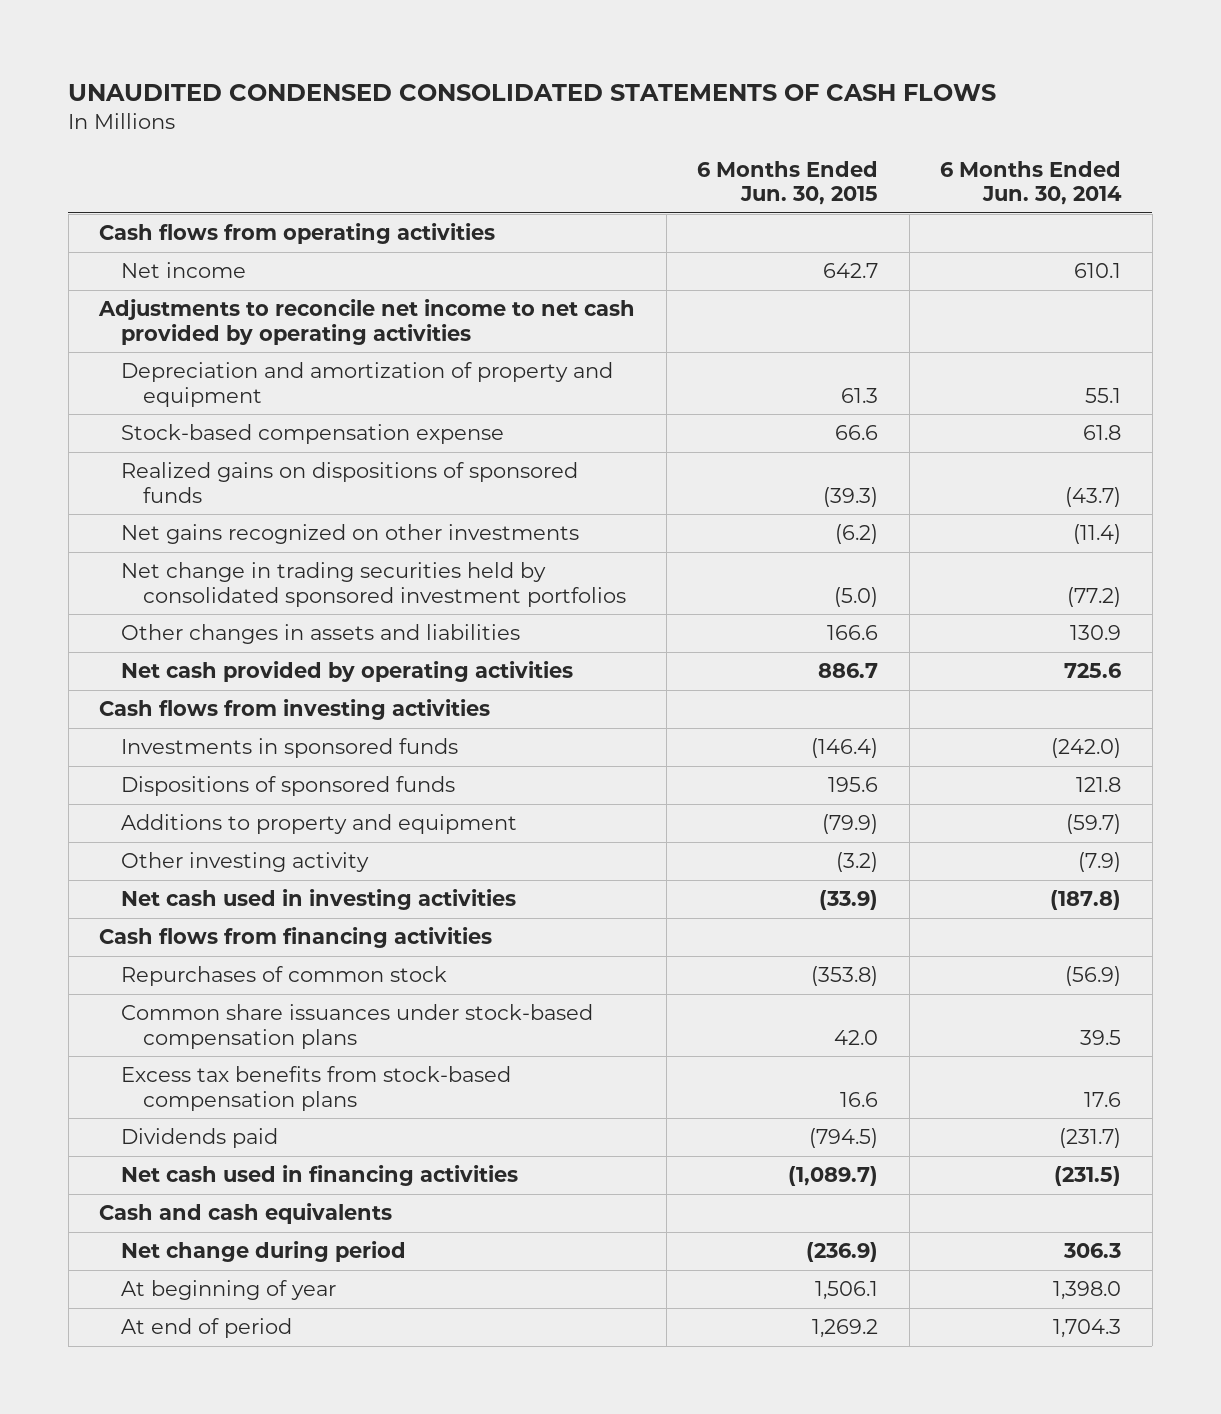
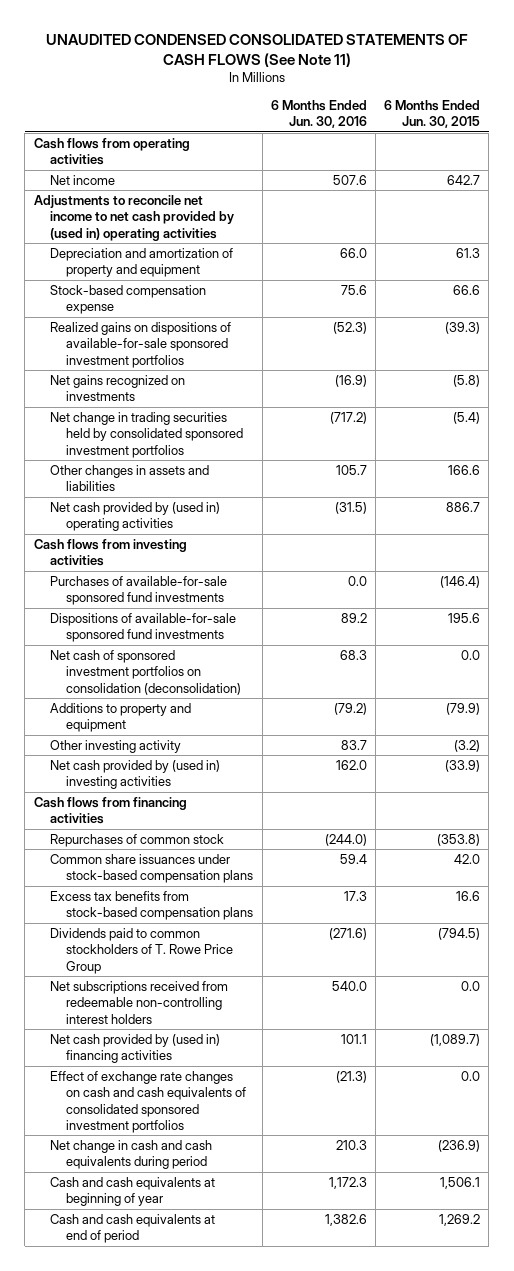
[68,84,997,102] UNAUDITED CONDENSED CONSOLIDATED STATEMENTS OF CASH FLOWS -> [45,33,468,67] UNAUDITED CONDENSED CONSOLIDATED STATEMENTS OF CASH FLOWS (See Note 11)
[940,160,1123,206] 6 Months Ended Jun. 30, 2014 -> none
none -> [270,100,367,129] 6 Months Ended Jun. 30, 2016
[98,299,636,345] Adjustments to reconcile net income to net cash provided by operating activities -> [33,194,234,241] Adjustments to reconcile net income to net cash provided by (used in) operating activities
[121,462,579,503] Realized gains on dispositions of sponsored funds -> [49,321,231,368] Realized gains on dispositions of available-for-sale sponsored investment portfolios
[121,524,580,545] Net gains recognized on other investments -> [49,374,185,402] Net gains recognized on investments
[835,524,879,545] (6.2) -> [453,374,481,387] (5.8)
[834,586,879,607] (5.0) -> [453,411,481,424] (5.4)
[121,661,574,683] Net cash provided by operating activities -> [49,501,220,532] Net cash provided by (used in) operating activities
[121,738,459,759] Investments in sponsored funds -> [49,575,227,606] Purchases of available-for-sale sponsored fund investments
[121,776,456,797] Dispositions of sponsored funds -> [49,612,236,643] Dispositions of available-for-sale sponsored fund investments
none -> [49,649,242,695] Net cash of sponsored investment portfolios on consolidation (deconsolidation)
[121,889,517,911] Net cash used in investing activities -> [49,759,220,790] Net cash provided by (used in) investing activities
[99,1203,393,1225] Cash and cash equivalents -> none
[121,1128,279,1149] Dividends paid -> [49,927,234,974] Dividends paid to common stockholders of T. Rowe Price Group
none -> [49,980,228,1024] Net subscriptions received from redeemable non-controlling interest holders
[121,1165,519,1187] Net cash used in financing activities -> [49,1033,220,1064] Net cash provided by (used in) financing activities
none -> [49,1070,247,1134] Effect of exchange rate changes on cash and cash equivalents of consolidated sponsored investment portfolios
[121,1241,407,1263] Net change during period -> [49,1139,212,1170] Net change in cash and cash equivalents during period
[121,1280,337,1301] At beginning of year -> [49,1176,215,1207] Cash and cash equivalents at beginning of year
[121,1318,293,1339] At end of period -> [49,1213,215,1244] Cash and cash equivalents at end of period

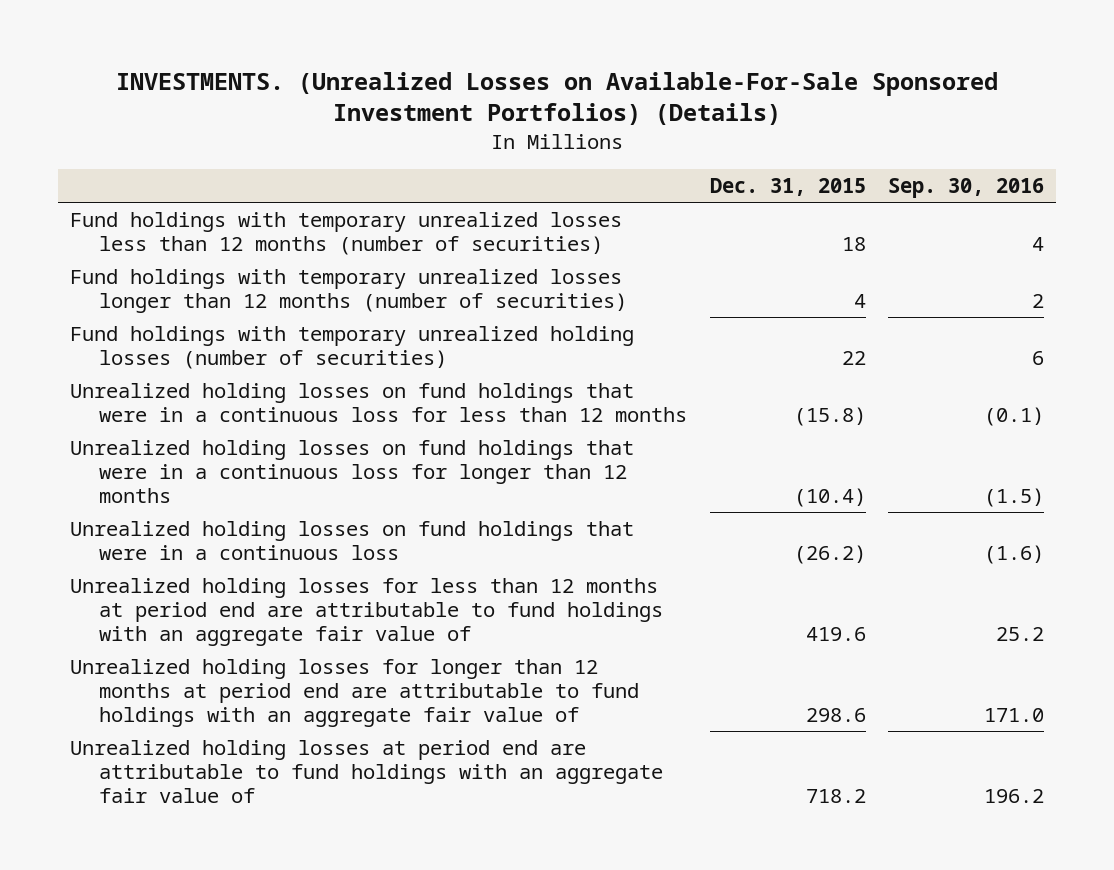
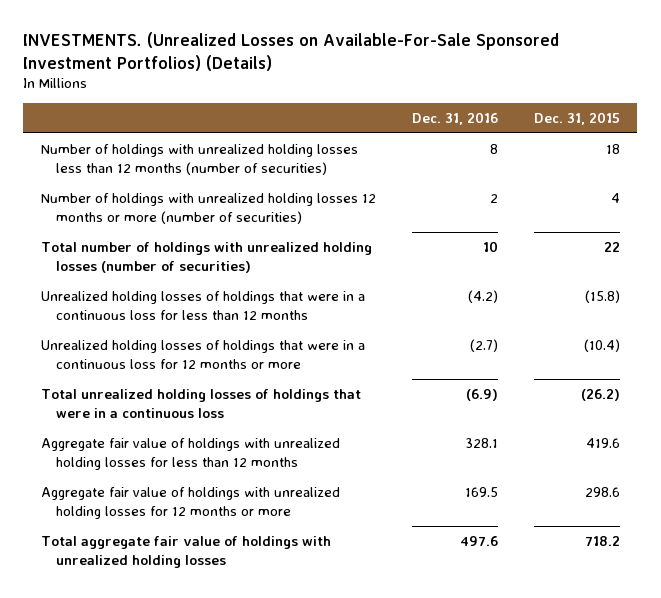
[888,177,1045,198] Sep. 30, 2016 -> none
none -> [411,111,498,125] Dec. 31, 2016
[69,211,622,255] Fund holdings with temporary unrealized losses less than 12 months (number of securities) -> [41,143,359,175] Number of holdings with unrealized holding losses less than 12 months (number of securities)
[69,268,627,313] Fund holdings with temporary unrealized losses longer than 12 months (number of securities) -> [41,192,377,224] Number of holdings with unrealized holding losses 12 months or more (number of securities)
[69,325,634,369] Fund holdings with temporary unrealized holding losses (number of securities) -> [41,241,373,273] Total number of holdings with unrealized holding losses (number of securities)
[69,382,687,422] Unrealized holding losses on fund holdings that were in a continuous loss for less than 12 months -> [41,290,366,320] Unrealized holding losses of holdings that were in a continuous loss for less than 12 months
[69,439,634,503] Unrealized holding losses on fund holdings that were in a continuous loss for longer than 12 months -> [41,339,366,369] Unrealized holding losses of holdings that were in a continuous loss for 12 months or more
[69,520,634,560] Unrealized holding losses on fund holdings that were in a continuous loss -> [41,388,362,418] Total unrealized holding losses of holdings that were in a continuous loss
[69,577,663,646] Unrealized holding losses for less than 12 months at period end are attributable to fund holdings with an aggregate fair value of -> [41,437,341,470] Aggregate fair value of holdings with unrealized holding losses for less than 12 months
[69,658,639,727] Unrealized holding losses for longer than 12 months at period end are attributable to fund holdings with an aggregate fair value of -> [41,486,341,519] Aggregate fair value of holdings with unrealized holding losses for 12 months or more
[69,739,663,803] Unrealized holding losses at period end are attributable to fund holdings with an aggregate fair value of -> [41,535,332,568] Total aggregate fair value of holdings with unrealized holding losses

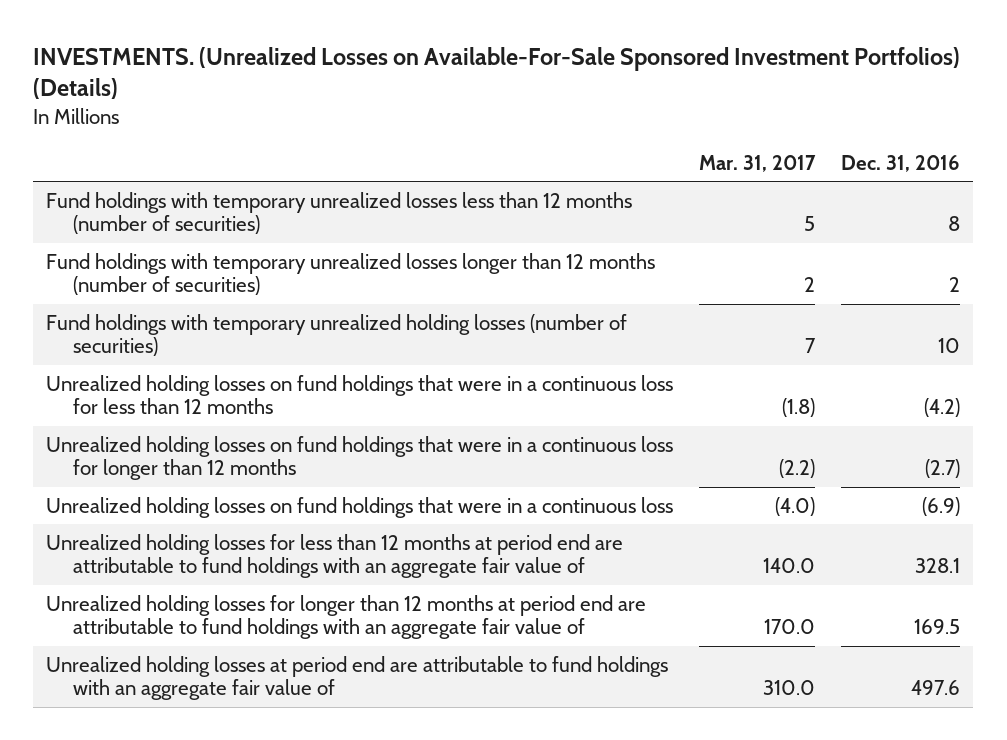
[533,111,620,125] Dec. 31, 2015 -> none
none -> [699,154,817,172] Mar. 31, 2017
[41,143,359,175] Number of holdings with unrealized holding losses less than 12 months (number of securities) -> [46,191,633,235] Fund holdings with temporary unrealized losses less than 12 months (number of securities)
[41,192,377,224] Number of holdings with unrealized holding losses 12 months or more (number of securities) -> [46,252,656,296] Fund holdings with temporary unrealized losses longer than 12 months (number of securities)
[41,241,373,273] Total number of holdings with unrealized holding losses (number of securities) -> [46,313,628,357] Fund holdings with temporary unrealized holding losses (number of securities)
[41,290,366,320] Unrealized holding losses of holdings that were in a continuous loss for less than 12 months -> [46,374,674,415] Unrealized holding losses on fund holdings that were in a continuous loss for less than 12 months
[41,339,366,369] Unrealized holding losses of holdings that were in a continuous loss for 12 months or more -> [46,435,674,481] Unrealized holding losses on fund holdings that were in a continuous loss for longer than 12 months
[41,388,362,418] Total unrealized holding losses of holdings that were in a continuous loss -> [46,496,674,518] Unrealized holding losses on fund holdings that were in a continuous loss
[41,437,341,470] Aggregate fair value of holdings with unrealized holding losses for less than 12 months -> [46,533,624,579] Unrealized holding losses for less than 12 months at period end are attributable to fund holdings with an aggregate fair value of
[41,486,341,519] Aggregate fair value of holdings with unrealized holding losses for 12 months or more -> [46,594,647,640] Unrealized holding losses for longer than 12 months at period end are attributable to fund holdings with an aggregate fair value of
[41,535,332,568] Total aggregate fair value of holdings with unrealized holding losses -> [46,655,669,701] Unrealized holding losses at period end are attributable to fund holdings with an aggregate fair value of

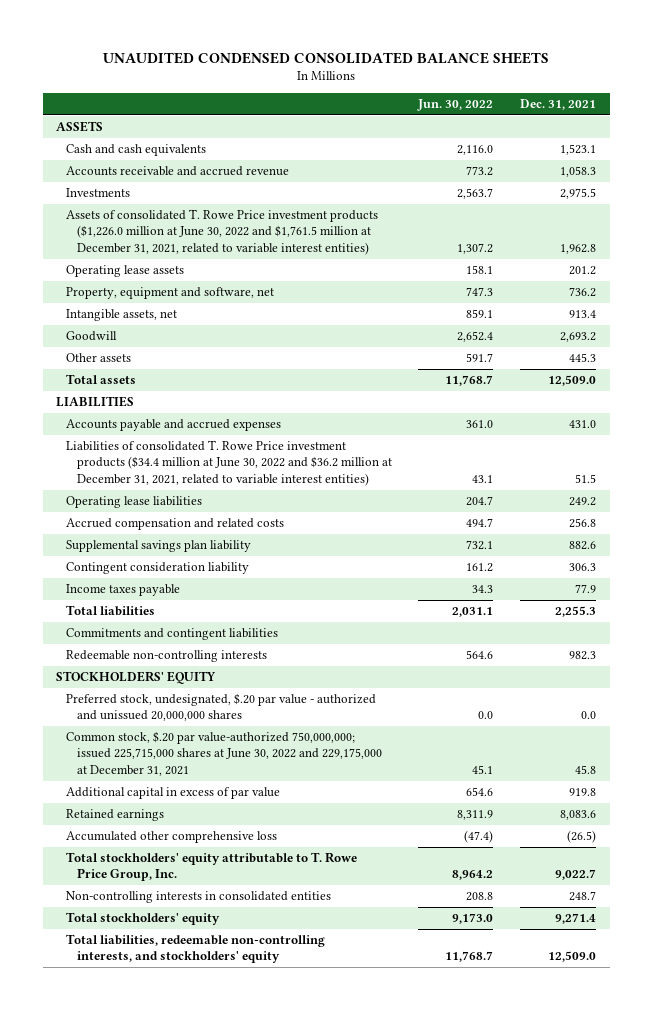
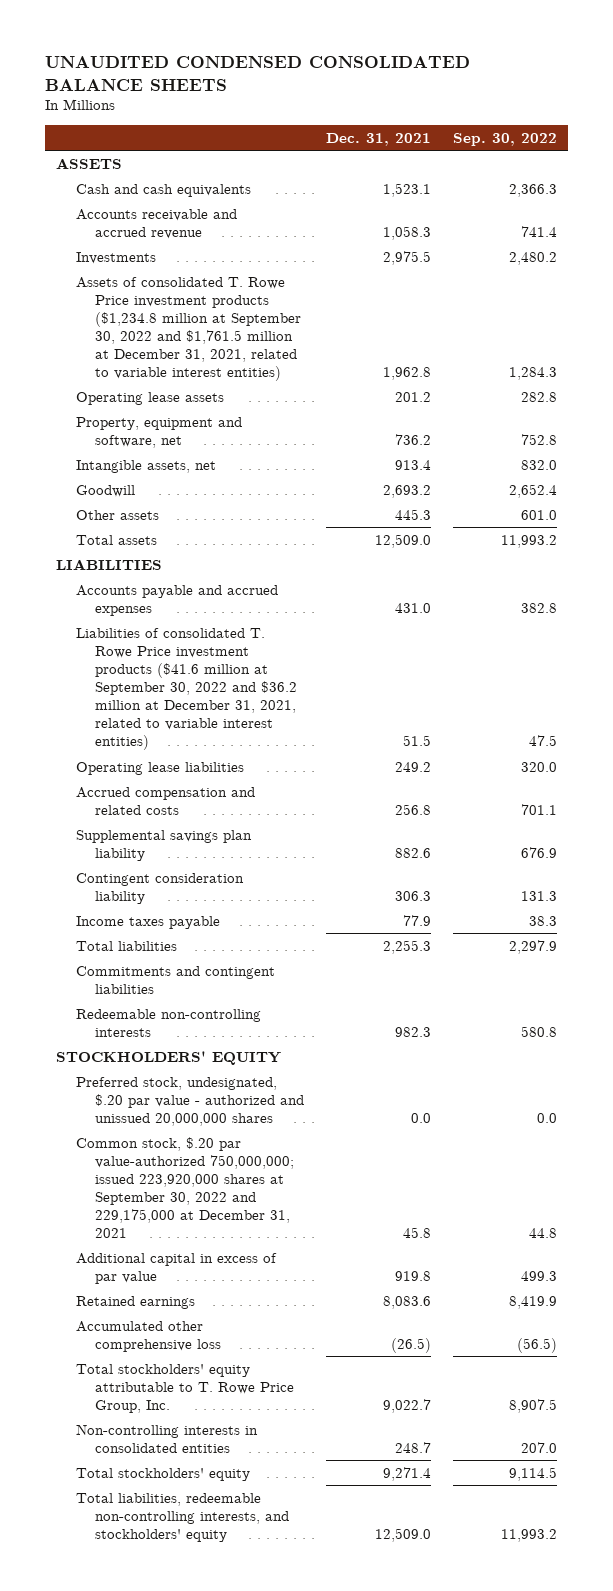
[417,99,494,112] Jun. 30, 2022 -> none
none -> [452,132,557,146] Sep. 30, 2022
[66,208,379,255] Assets of consolidated T. Rowe Price investment products ($1,226.0 million at June 30, 2022 and $1,761.5 million at December 31, 2021, related to variable interest entities) -> [75,276,302,381] Assets of consolidated T. Rowe Price investment products ($1,234.8 million at September 30, 2022 and $1,761.5 million at December 31, 2021, related to variable interest entities)
[66,439,392,486] Liabilities of consolidated T. Rowe Price investment products ($34.4 million at June 30, 2022 and $36.2 million at December 31, 2021, related to variable interest entities) -> [75,627,298,750] Liabilities of consolidated T. Rowe Price investment products ($41.6 million at September 30, 2022 and $36.2 million at December 31, 2021, related to variable interest entities)
[66,730,382,776] Common stock, $.20 par value-authorized 750,000,000; issued 225,715,000 shares at June 30, 2022 and 229,175,000 at December 31, 2021 -> [75,1136,295,1238] Common stock, $.20 par value-authorized 750,000,000; issued 223,920,000 shares at September 30, 2022 and 229,175,000 at December 31, 2021

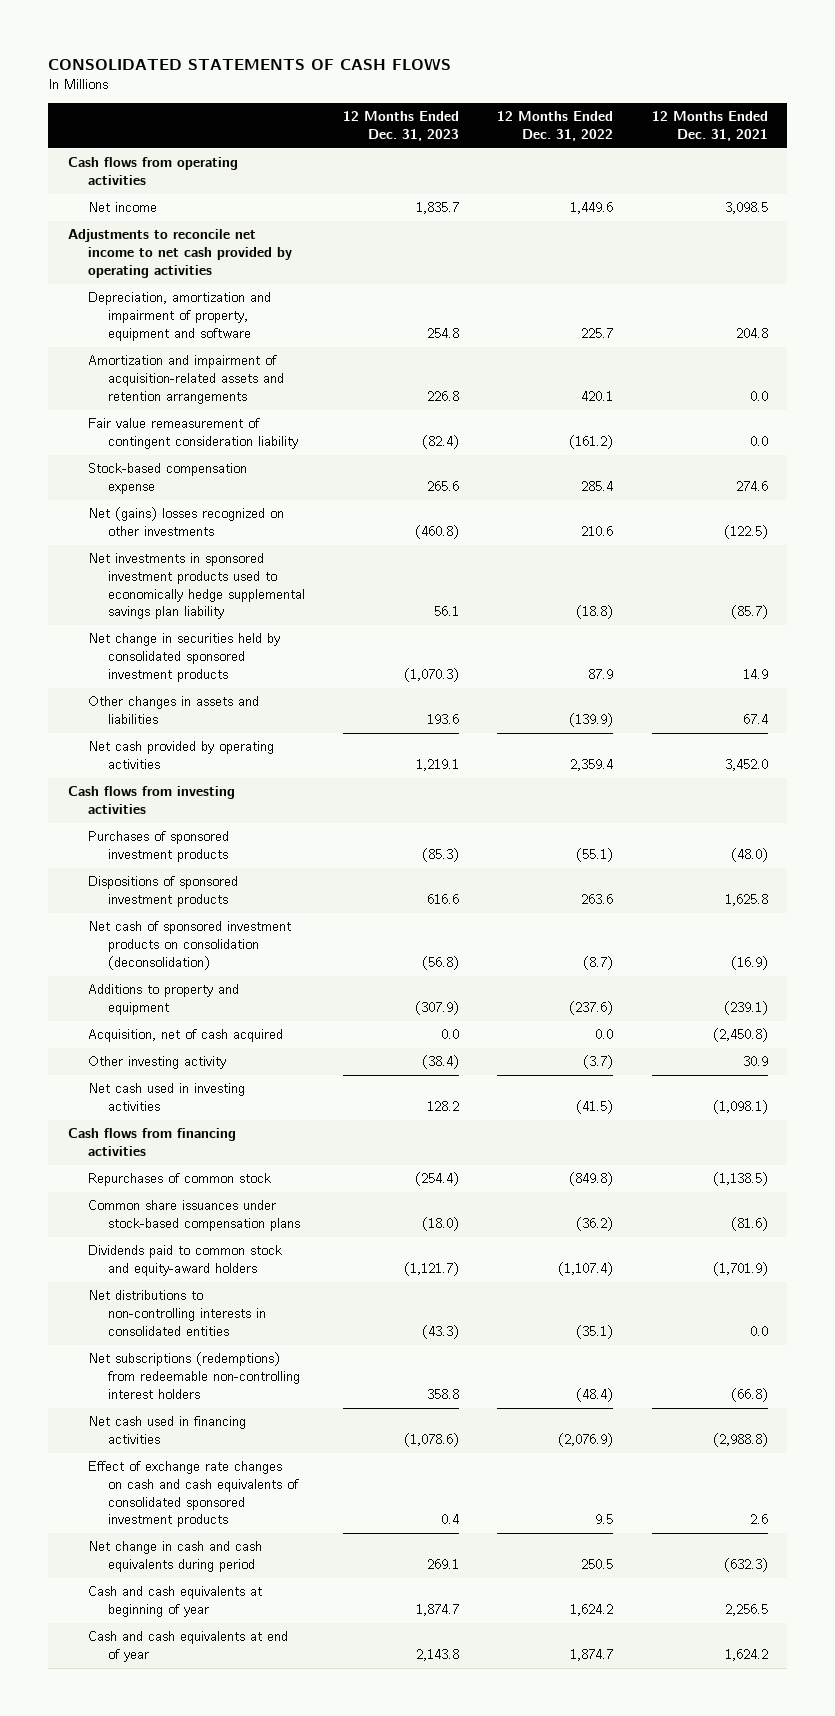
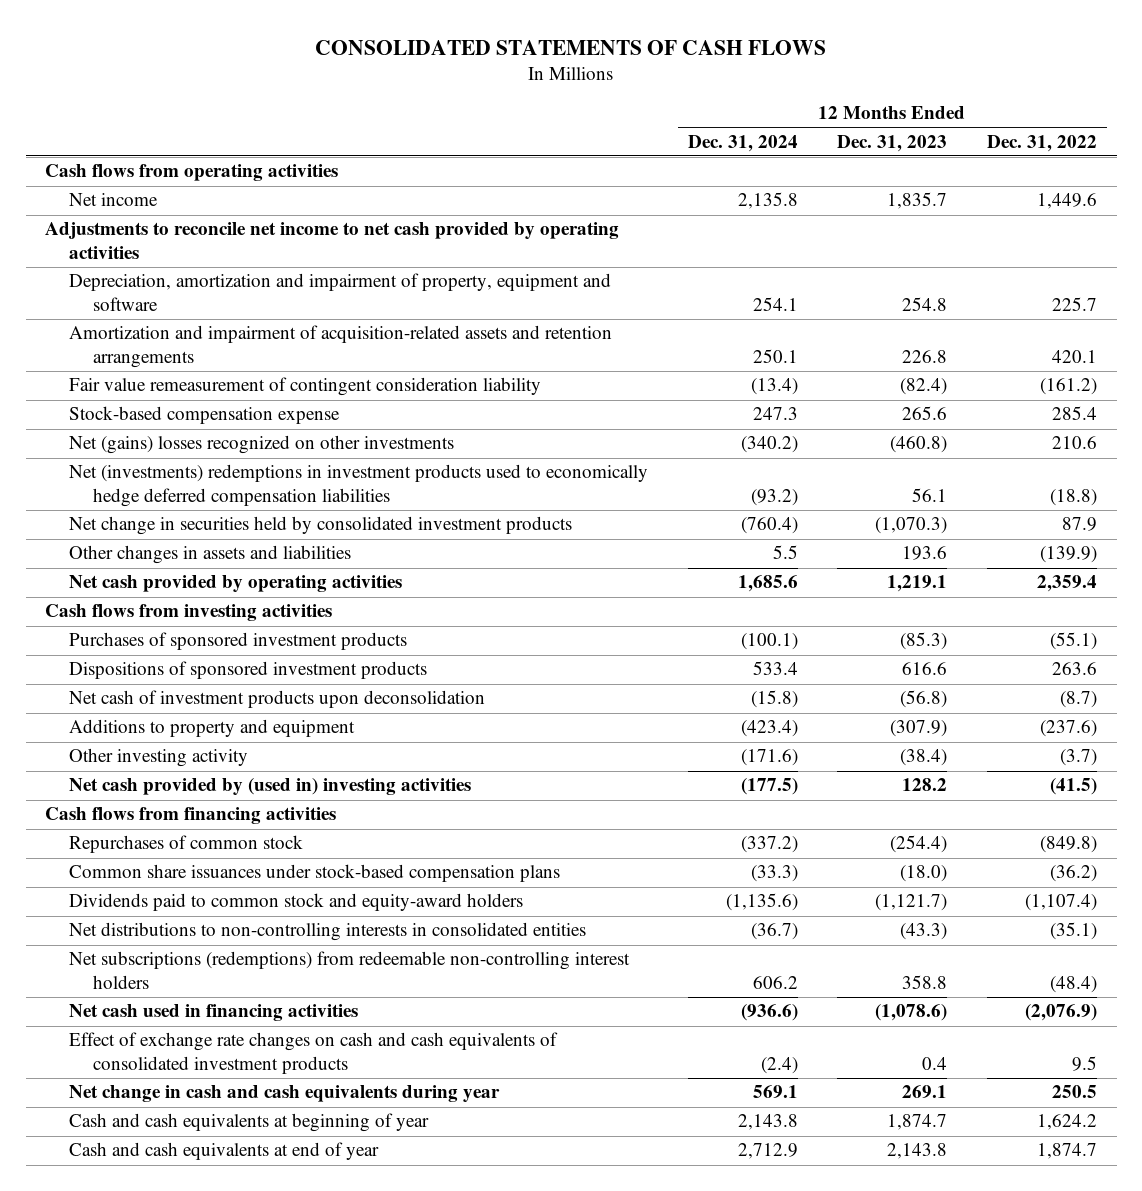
[651,111,768,141] 12 Months Ended Dec. 31, 2021 -> none
none -> [687,134,798,152] Dec. 31, 2024
[87,553,305,620] Net investments in sponsored investment products used to economically hedge supplemental savings plan liability -> [69,464,649,508] Net (investments) redemptions in investment products used to economically hedge deferred compensation liabilities
[87,633,280,682] Net change in securities held by consolidated sponsored investment products -> [69,516,573,536] Net change in securities held by consolidated investment products
[87,921,291,970] Net cash of sponsored investment products on consolidation (deconsolidation) -> [69,690,486,709] Net cash of investment products upon deconsolidation
[87,1029,283,1043] Acquisition, net of cash acquired -> none
[87,1083,245,1112] Net cash used in investing activities -> [69,778,472,796] Net cash provided by (used in) investing activities
[87,1461,299,1528] Effect of exchange rate changes on cash and cash equivalents of consolidated sponsored investment products -> [69,1032,559,1075] Effect of exchange rate changes on cash and cash equivalents of consolidated investment products
[87,1541,262,1573] Net change in cash and cash equivalents during period -> [69,1085,501,1103] Net change in cash and cash equivalents during year

